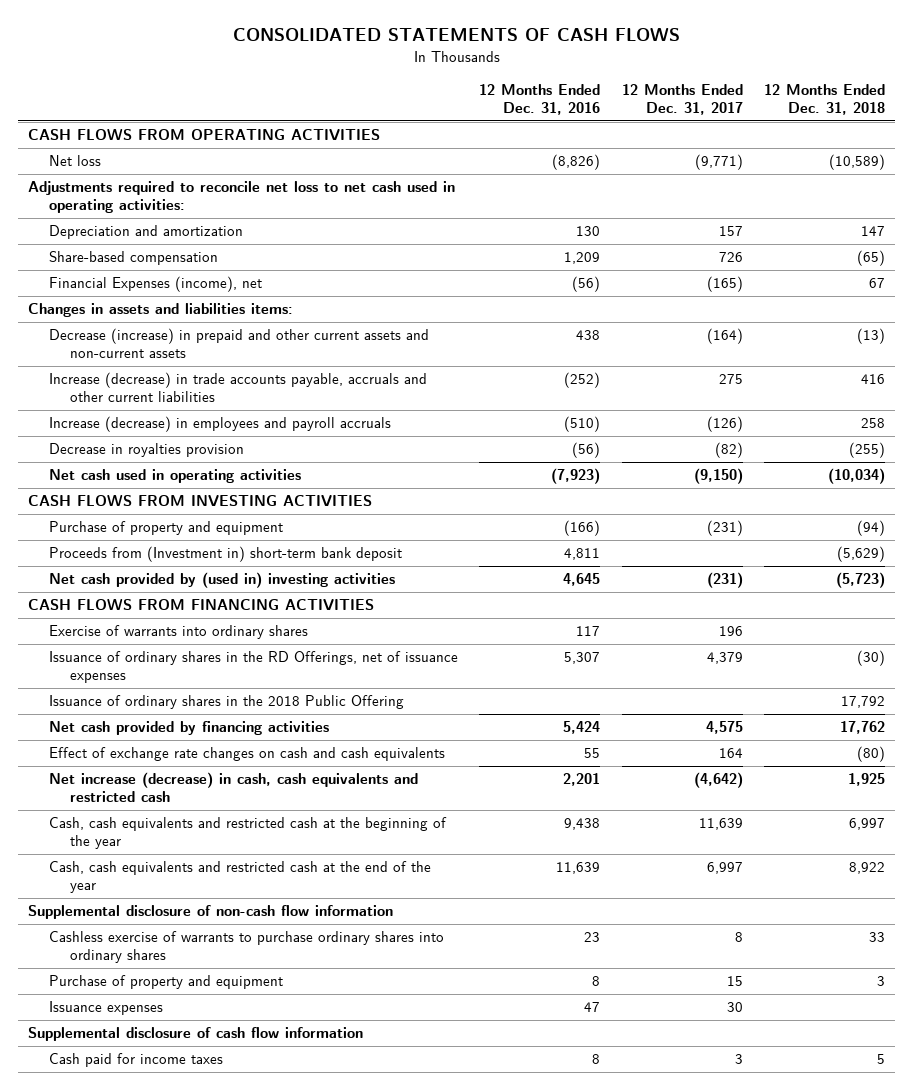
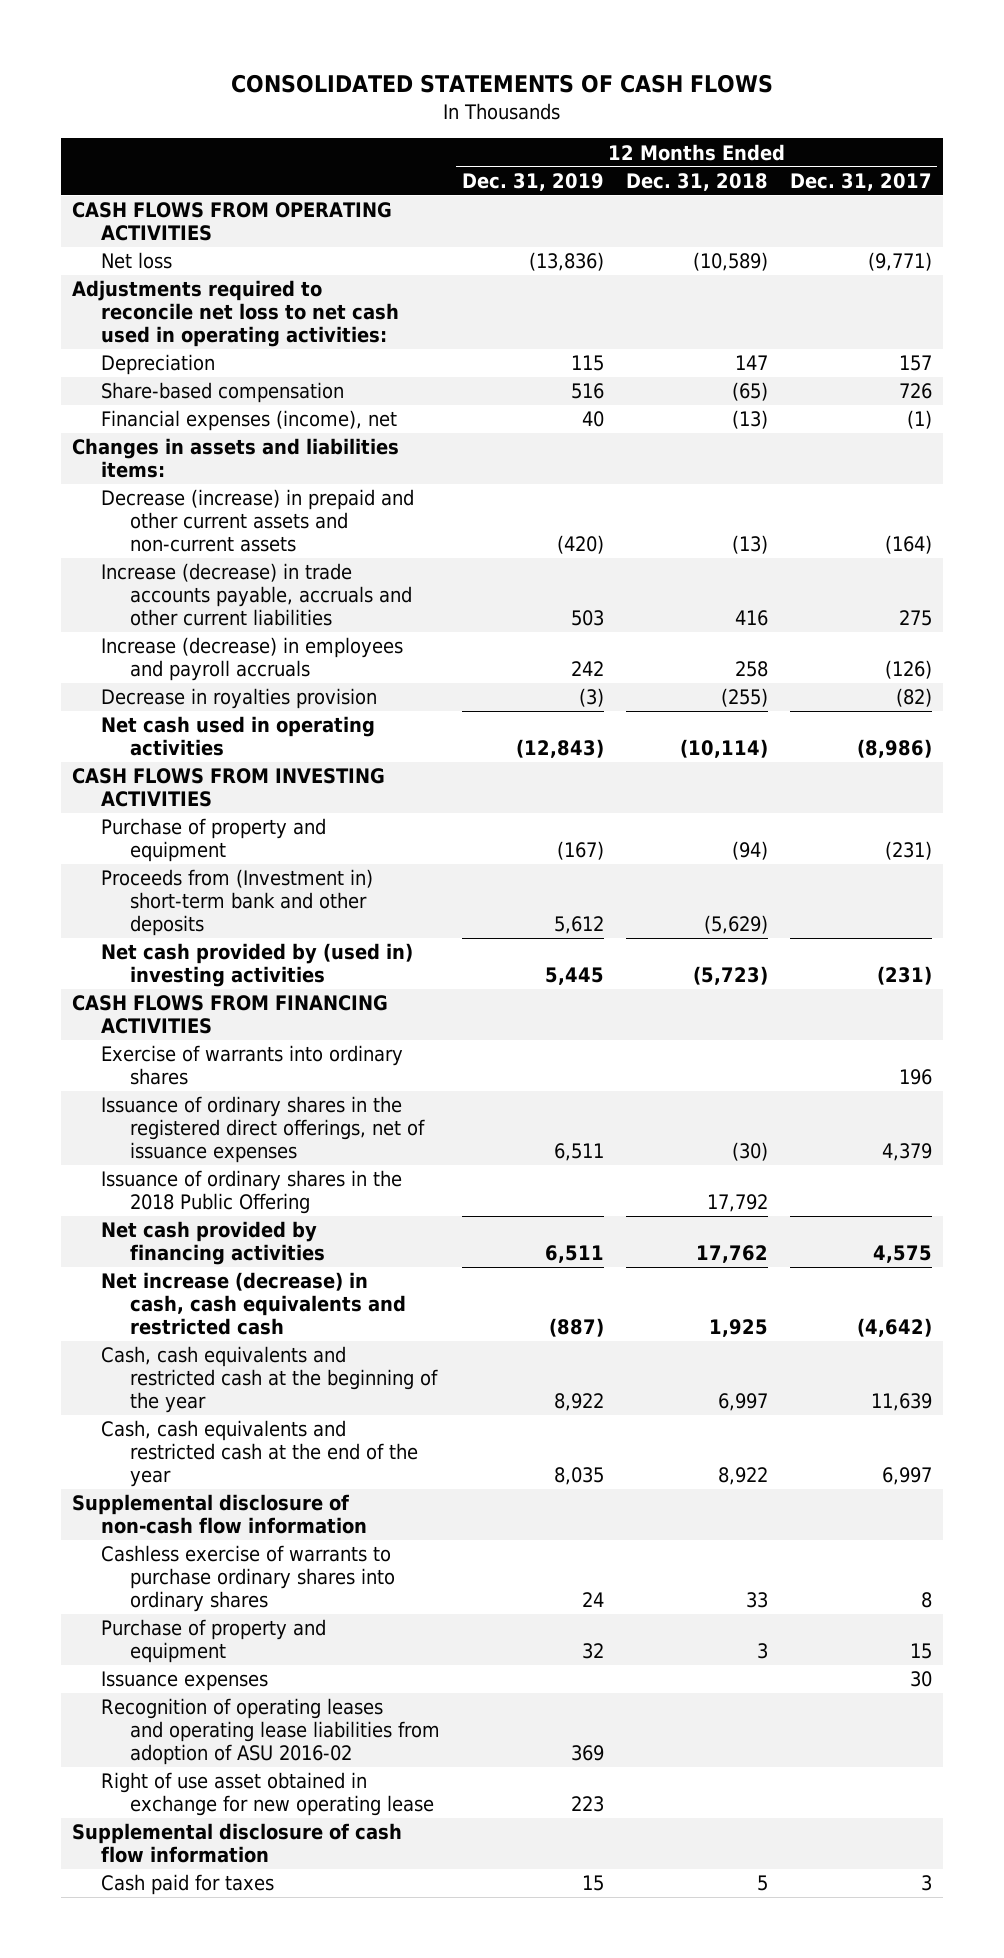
[479,84,601,116] 12 Months Ended Dec. 31, 2016 -> none
none -> [461,172,604,191] Dec. 31, 2019
[49,225,244,240] Depreciation and amortization -> [101,354,216,376] Depreciation
[49,276,263,293] Financial Expenses (income), net -> [101,410,398,432] Financial expenses (income), net
[706,276,743,293] (165) -> [906,410,932,430] (1)
[868,278,885,289] 67 -> [731,410,768,430] (13)
[693,468,743,485] (9,150) -> [856,739,932,759] (8,986)
[827,468,885,485] (10,034) -> [679,739,768,759] (10,114)
[49,546,403,563] Proceeds from (Investment in) short-term bank deposit -> [101,869,374,937] Proceeds from (Investment in) short-term bank and other deposits
[49,651,459,684] Issuance of ordinary shares in the RD Offerings, net of issuance expenses -> [101,1096,426,1164] Issuance of ordinary shares in the registered direct offerings, net of issuance expenses
[49,747,446,762] Effect of exchange rate changes on cash and cash equivalents -> none
none -> [101,1698,441,1766] Recognition of operating leases and operating lease liabilities from adoption of ASU 2016-02
none -> [101,1772,435,1817] Right of use asset obtained in exchange for new operating lease
[49,1053,224,1068] Cash paid for income taxes -> [101,1874,275,1896] Cash paid for taxes

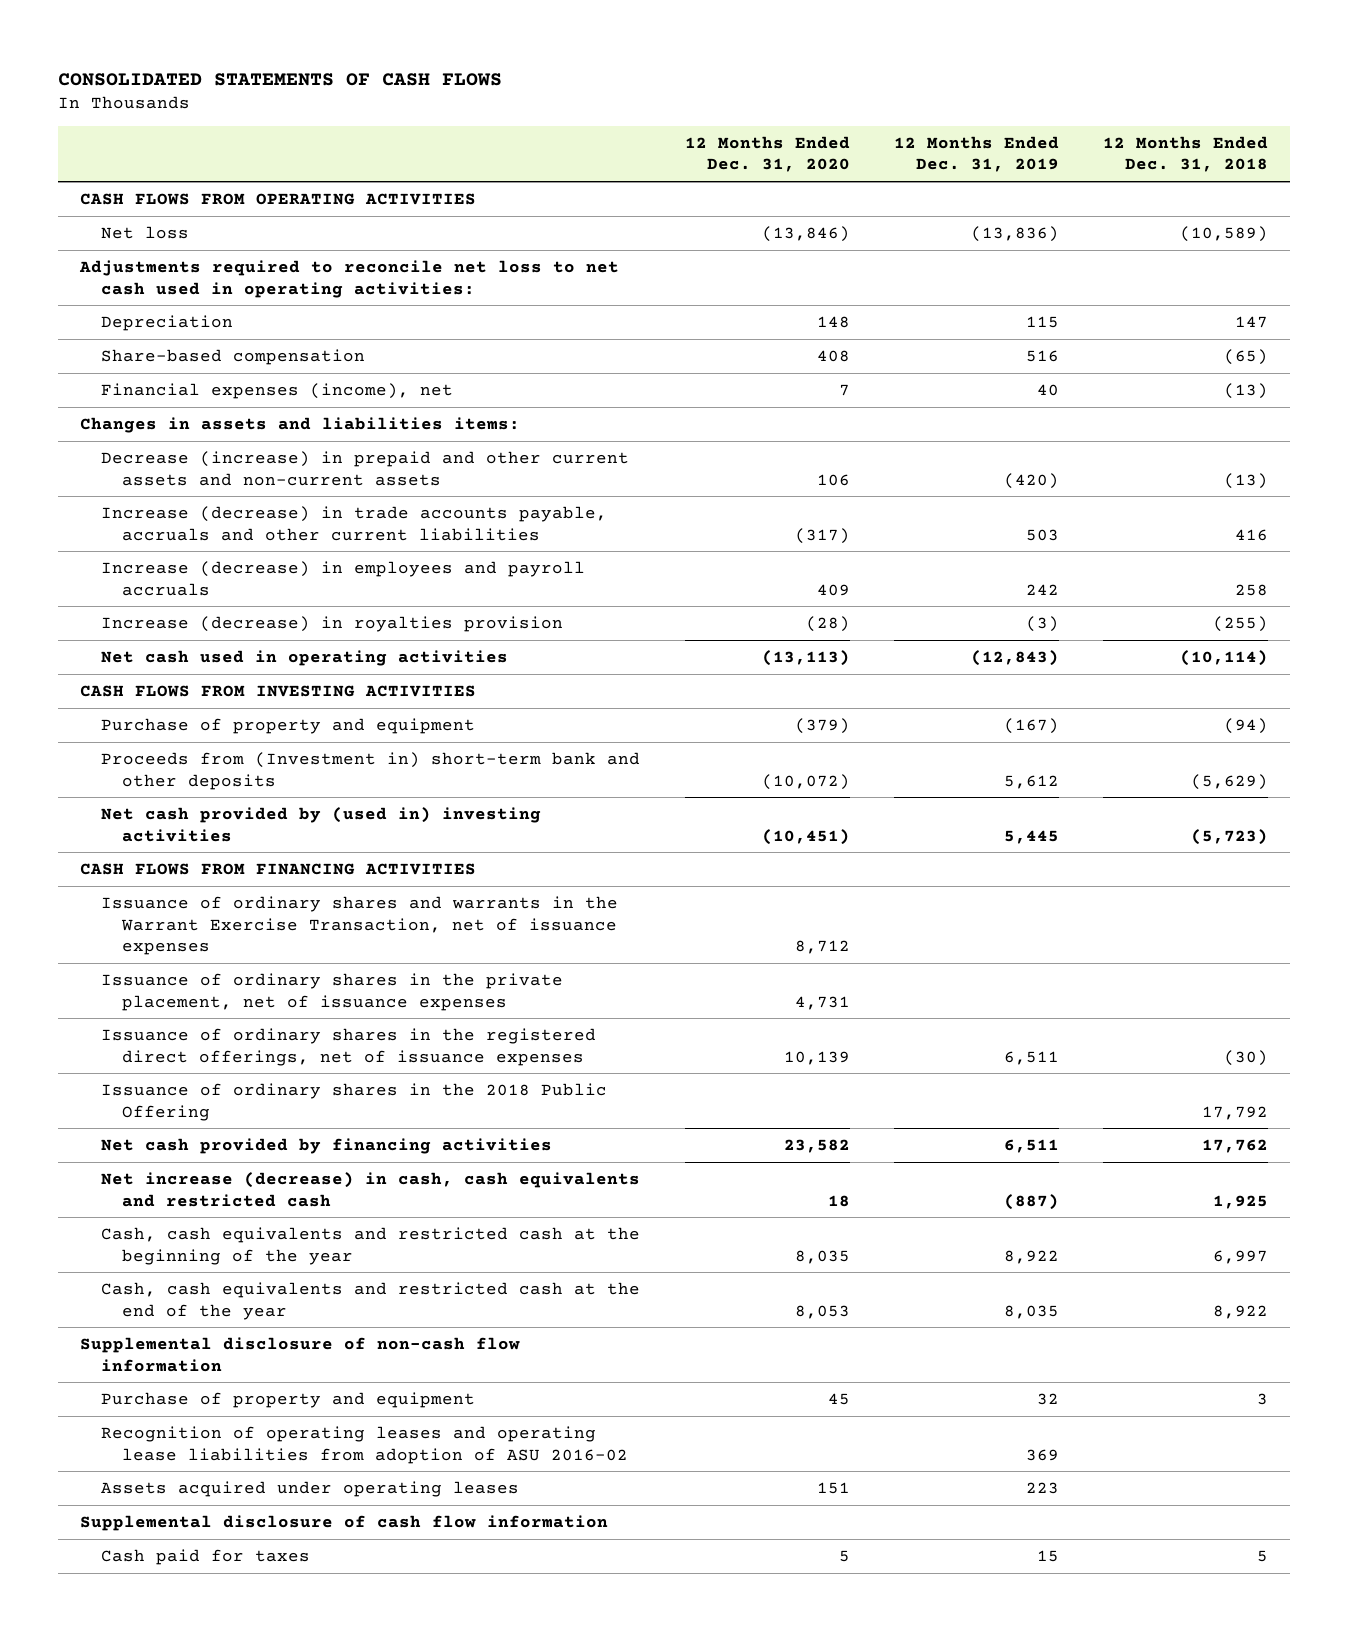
[789,172,932,191] Dec. 31, 2017 -> none
none -> [684,135,850,173] 12 Months Ended Dec. 31, 2020
[101,688,378,710] Decrease in royalties provision -> [101,615,564,632] Increase (decrease) in royalties provision
[101,1045,404,1086] Exercise of warrants into ordinary shares -> none
none -> [101,895,619,956] Issuance of ordinary shares and warrants in the Warrant Exercise Transaction, net of issuance expenses
none -> [101,972,564,1011] Issuance of ordinary shares in the private placement, net of issuance expenses
[101,1545,396,1613] Cashless exercise of warrants to purchase ordinary shares into ordinary shares -> none
[101,1671,269,1692] Issuance expenses -> none
[101,1772,435,1817] Right of use asset obtained in exchange for new operating lease -> [101,1480,520,1497] Assets acquired under operating leases

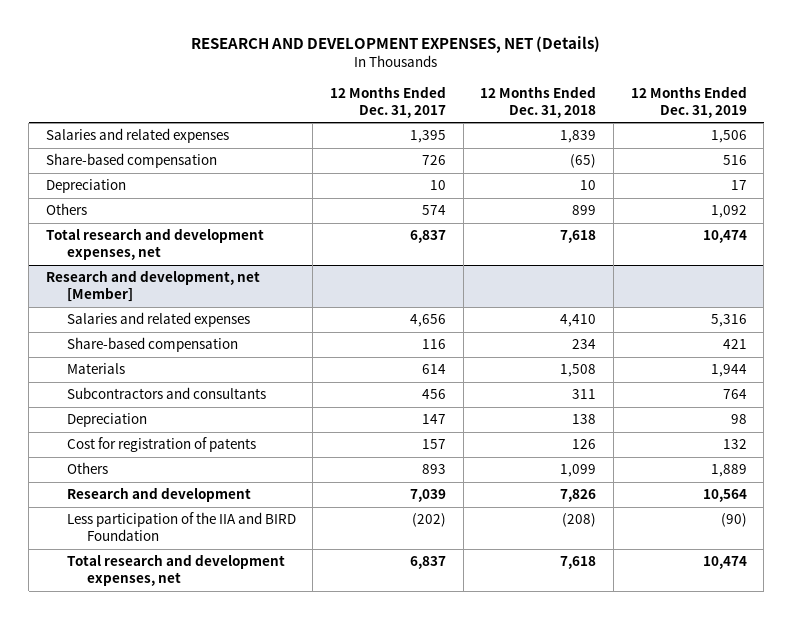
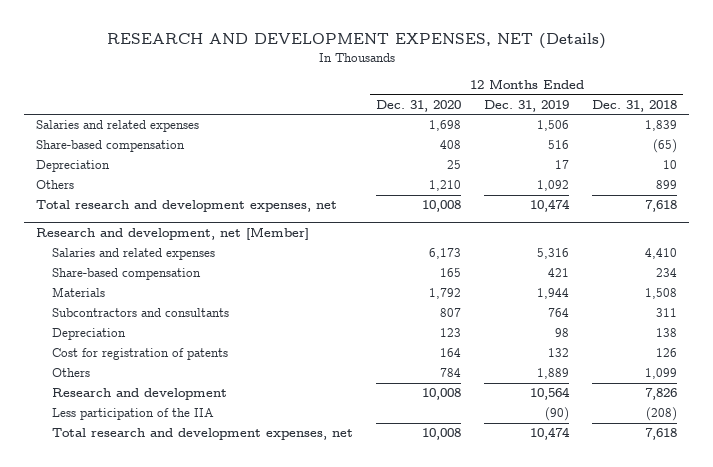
[330,85,447,118] 12 Months Ended Dec. 31, 2017 -> none
none -> [376,100,462,113] Dec. 31, 2020
[66,512,296,542] Less participation of the IIA and BIRD Foundation -> [51,408,214,421] Less participation of the IIA

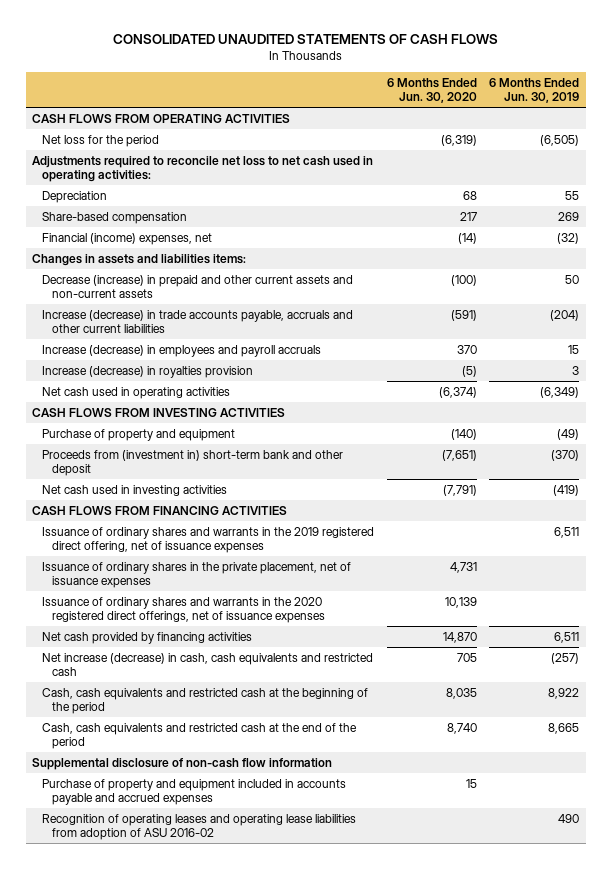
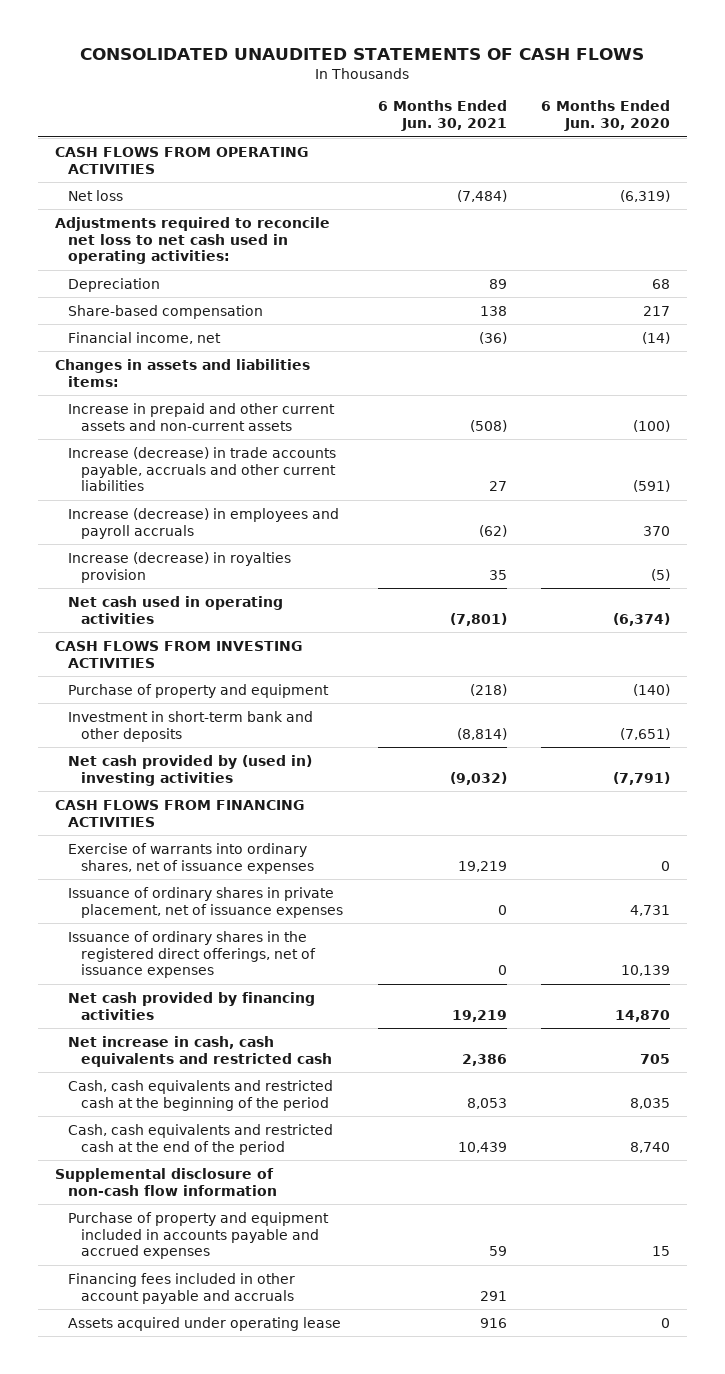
[489,78,580,104] 6 Months Ended Jun. 30, 2019 -> none
none -> [377,100,507,132] 6 Months Ended Jun. 30, 2021
[41,135,159,148] Net loss for the period -> [68,189,124,201] Net loss
[41,233,212,246] Financial (income) expenses, net -> [68,331,222,344] Financial income, net
[41,275,353,299] Decrease (increase) in prepaid and other current assets and non-current assets -> [68,402,336,431] Increase in prepaid and other current assets and non-current assets
[41,450,343,477] Proceeds from (investment in) short-term bank and other deposit -> [68,710,314,742] Investment in short-term bank and other deposits
[41,485,227,497] Net cash used in investing activities -> [68,754,313,786] Net cash provided by (used in) investing activities
[41,527,374,554] Issuance of ordinary shares and warrants in the 2019 registered direct offering, net of issuance expenses -> none
none -> [68,842,315,874] Exercise of warrants into ordinary shares, net of issuance expenses
[41,562,351,589] Issuance of ordinary shares in the private placement, net of issuance expenses -> [68,886,344,918] Issuance of ordinary shares in private placement, net of issuance expenses
[41,597,325,624] Issuance of ordinary shares and warrants in the 2020 registered direct offerings, net of issuance expenses -> [68,930,317,979] Issuance of ordinary shares in the registered direct offerings, net of issuance expenses
[41,653,373,677] Net increase (decrease) in cash, cash equivalents and restricted cash -> [68,1035,333,1067] Net increase in cash, cash equivalents and restricted cash
[41,814,356,841] Recognition of operating leases and operating lease liabilities from adoption of ASU 2016-02 -> none
none -> [68,1272,296,1304] Financing fees included in other account payable and accruals
none -> [68,1316,342,1331] Assets acquired under operating lease

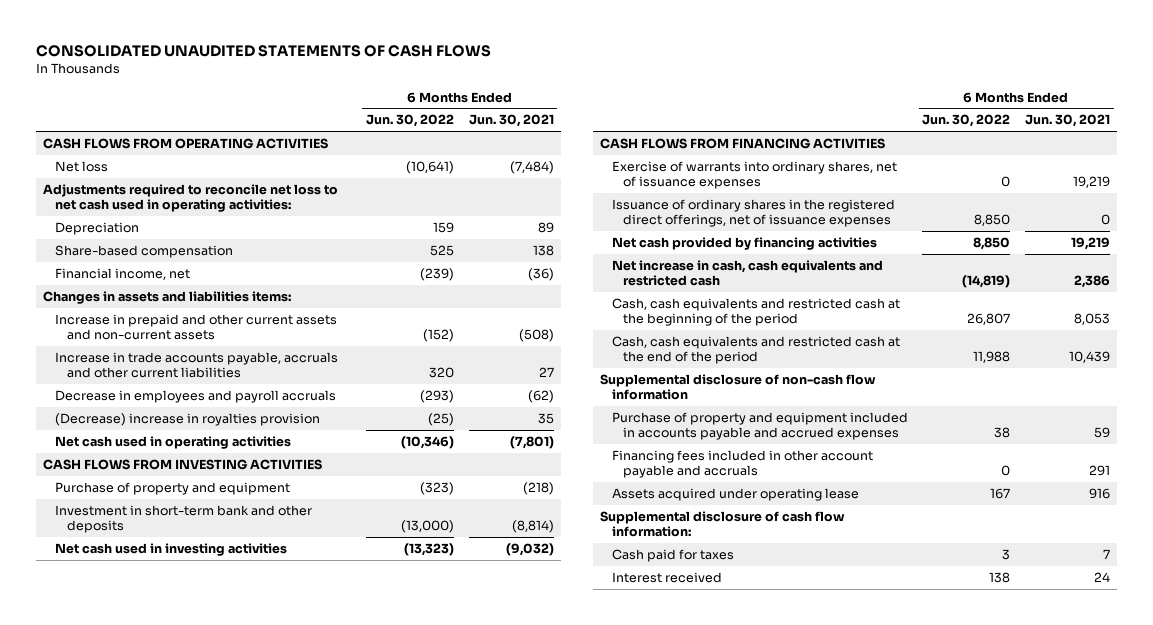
[541,100,671,132] 6 Months Ended Jun. 30, 2020 -> none
none -> [365,114,454,128] Jun. 30, 2022
[68,446,337,492] Increase (decrease) in trade accounts payable, accruals and other current liabilities -> [55,352,339,378] Increase in trade accounts payable, accruals and other current liabilities
[68,507,340,539] Increase (decrease) in employees and payroll accruals -> [55,390,337,404] Decrease in employees and payroll accruals
[68,551,292,583] Increase (decrease) in royalties provision -> [55,413,321,427] (Decrease) increase in royalties provision
[68,754,313,786] Net cash provided by (used in) investing activities -> [55,543,288,557] Net cash used in investing activities
[68,886,344,918] Issuance of ordinary shares in private placement, net of issuance expenses -> none
none -> [599,511,845,537] Supplemental disclosure of cash flow information:
none -> [611,549,734,563] Cash paid for taxes
none -> [611,572,722,584] Interest received

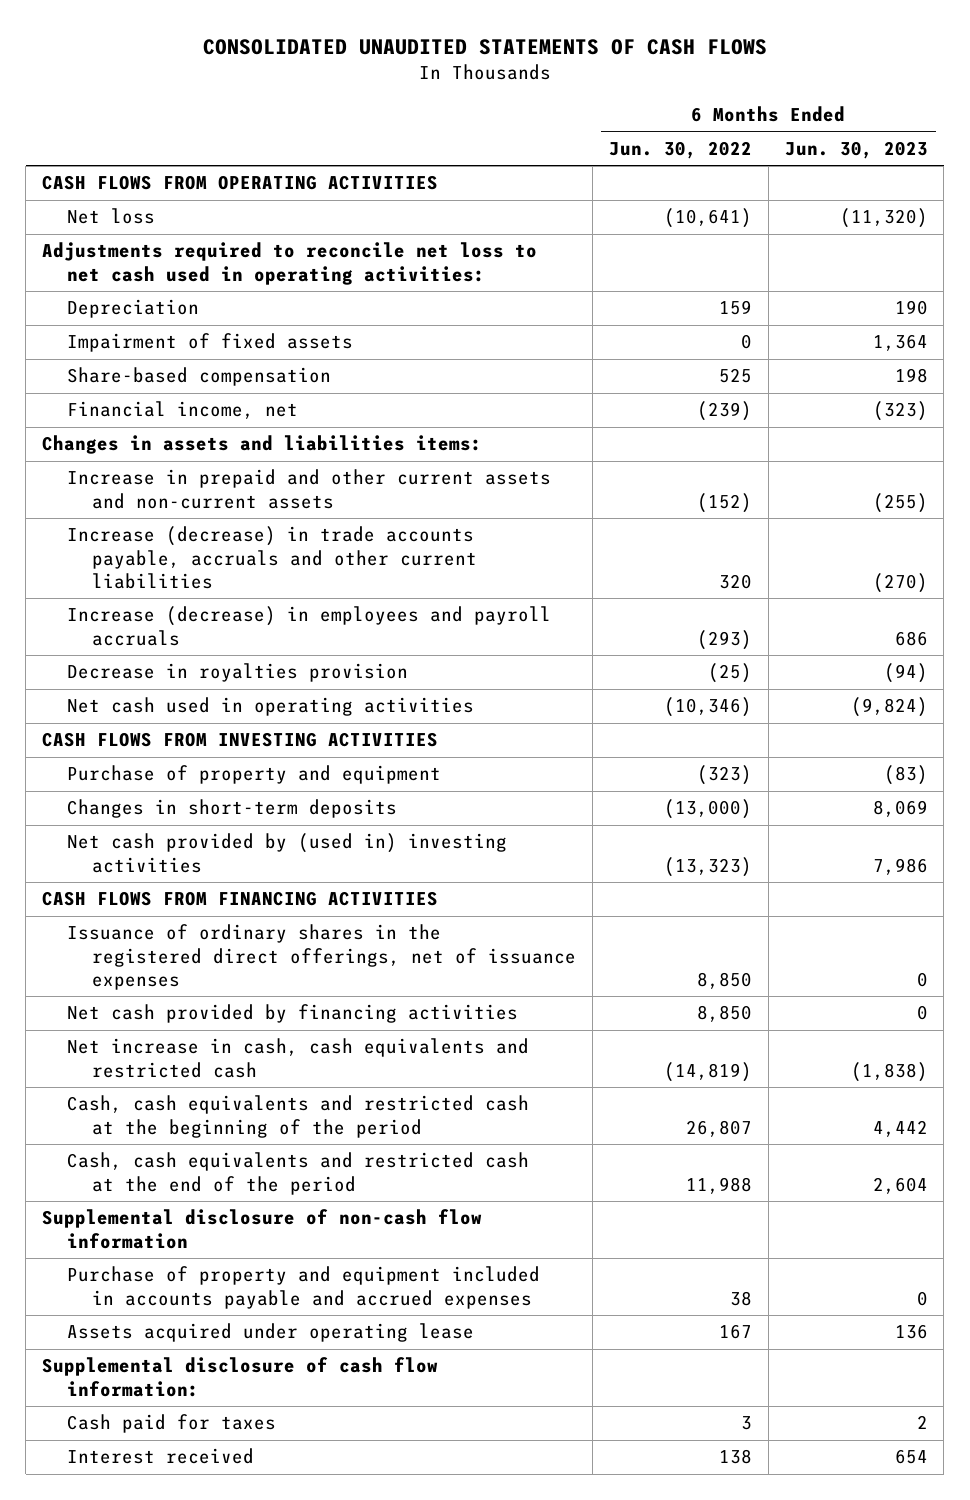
[468,114,554,128] Jun. 30, 2021 -> none
none -> [784,140,928,159] Jun. 30, 2023
none -> [67,333,354,353] Impairment of fixed assets
[55,352,339,378] Increase in trade accounts payable, accruals and other current liabilities -> [67,526,478,589] Increase (decrease) in trade accounts payable, accruals and other current liabilities
[55,390,337,404] Decrease in employees and payroll accruals -> [67,606,552,646] Increase (decrease) in employees and payroll accruals
[55,413,321,427] (Decrease) increase in royalties provision -> [67,663,409,683] Decrease in royalties provision
[55,505,313,533] Investment in short-term bank and other deposits -> [67,799,398,819] Changes in short-term deposits
[55,543,288,557] Net cash used in investing activities -> [67,833,508,873] Net cash provided by (used in) investing activities
[611,161,897,189] Exercise of warrants into ordinary shares, net of issuance expenses -> none
[611,450,873,478] Financing fees included in other account payable and accruals -> none

